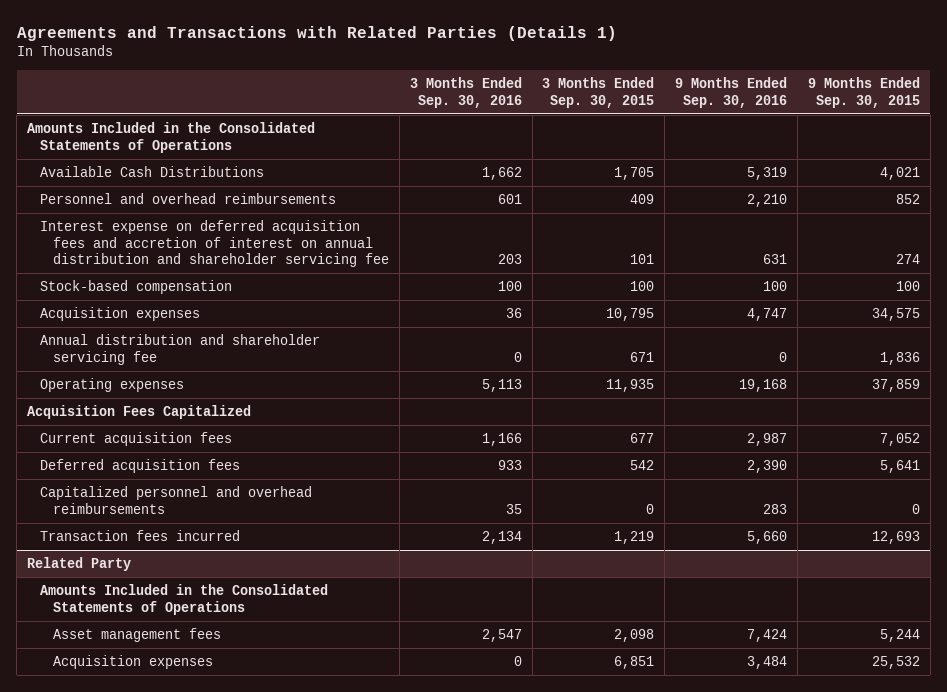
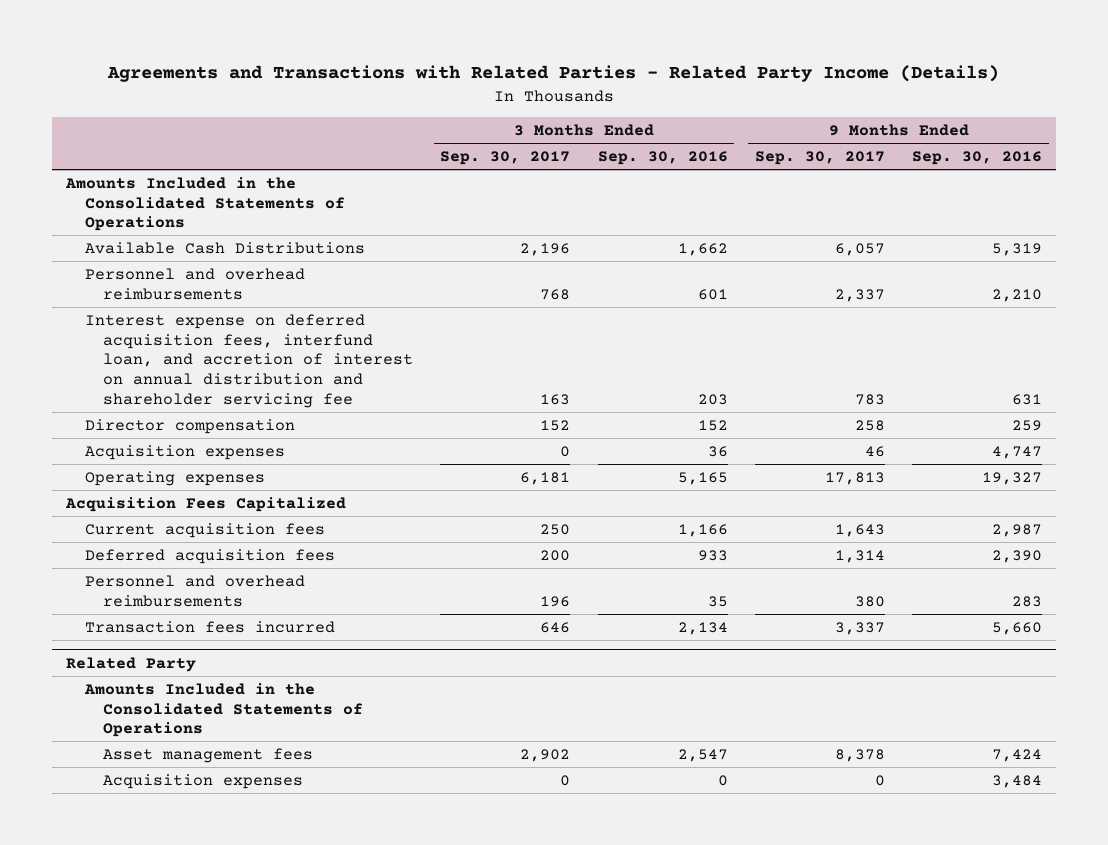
[16,25,617,41] Agreements and Transactions with Related Parties (Details 1) -> [107,65,1000,83] Agreements and Transactions with Related Parties - Related Party Income (Details)
[542,77,655,108] 3 Months Ended Sep. 30, 2015 -> none
[807,77,920,108] 9 Months Ended Sep. 30, 2015 -> none
none -> [440,151,571,166] Sep. 30, 2017
none -> [754,151,885,166] Sep. 30, 2017
[40,220,390,268] Interest expense on deferred acquisition fees and accretion of interest on annual distribution and shareholder servicing fee -> [84,313,414,408] Interest expense on deferred acquisition fees, interfund loan, and accretion of interest on annual distribution and shareholder servicing fee
[40,280,233,295] Stock-based compensation -> [84,418,295,434] Director compensation
[497,281,522,292] 100 -> [697,419,728,431] 152
[763,281,788,292] 100 -> [1012,419,1043,431] 259
[40,334,321,365] Annual distribution and shareholder servicing fee -> none
[481,379,522,393] 5,113 -> [677,471,728,485] 5,165
[739,379,788,393] 19,168 -> [982,471,1043,485] 19,327
[40,486,313,514] Capitalized personnel and overhead reimbursements -> [84,574,305,607] Personnel and overhead reimbursements

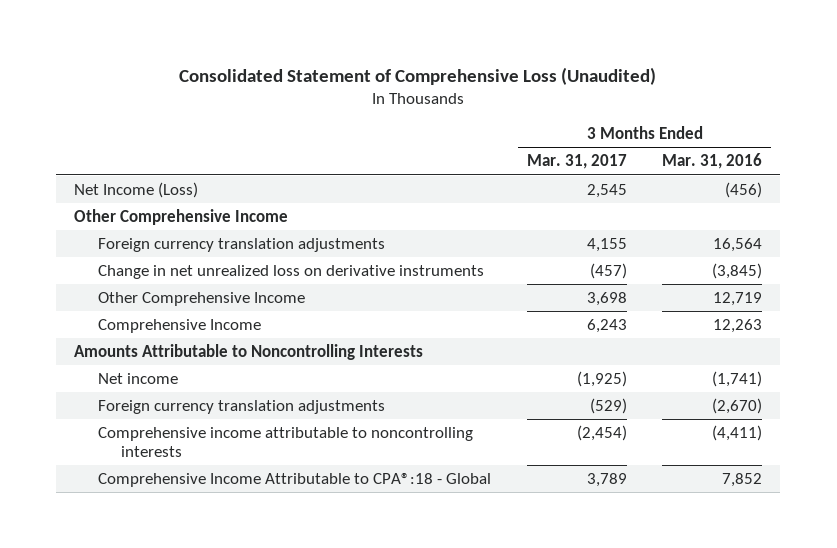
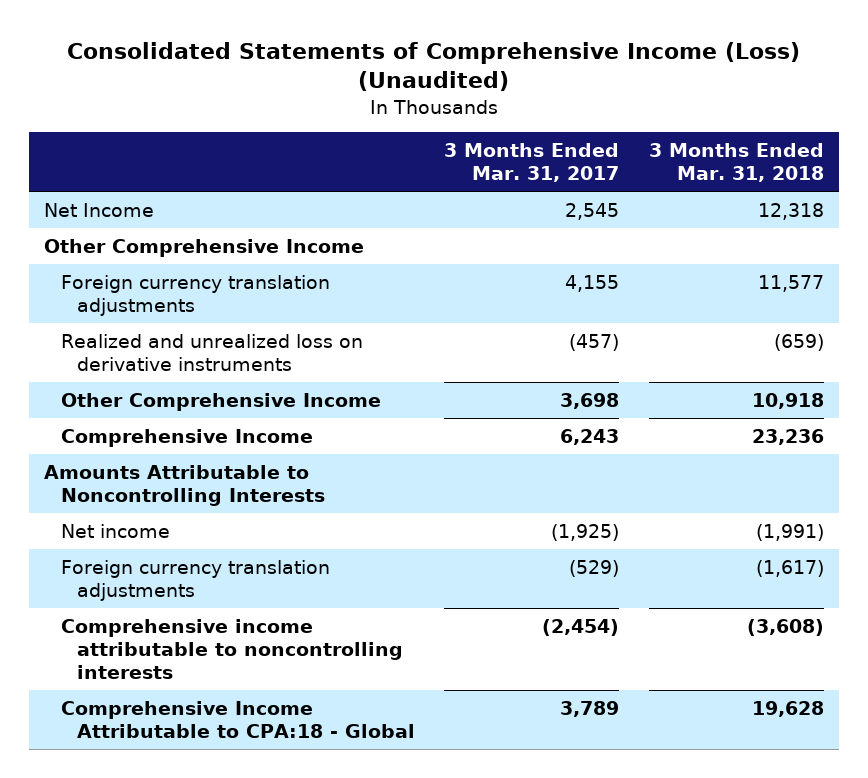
[179,66,657,85] Consolidated Statement of Comprehensive Loss (Unaudited) -> [66,41,800,92] Consolidated Statements of Comprehensive Income (Loss) (Unaudited)
[662,153,763,170] Mar. 31, 2016 -> none
none -> [648,143,824,183] 3 Months Ended Mar. 31, 2018
[74,181,199,198] Net Income (Loss) -> [44,202,155,217] Net Income
[97,264,484,279] Change in net unrealized loss on derivative instruments -> [60,333,363,371] Realized and unrealized loss on derivative instruments
[97,472,491,487] Comprehensive Income Attributable to CPA®:18 - Global -> [60,700,415,738] Comprehensive Income Attributable to CPA:18 - Global

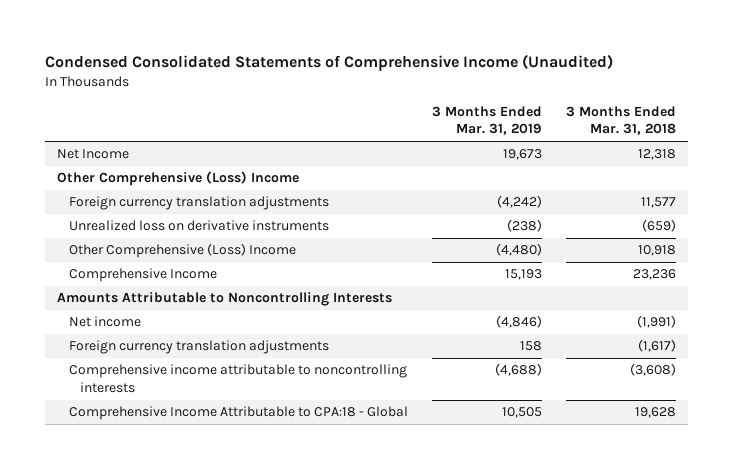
[66,41,800,92] Consolidated Statements of Comprehensive Income (Loss) (Unaudited) -> [45,53,614,71] Condensed Consolidated Statements of Comprehensive Income (Unaudited)
[444,143,620,183] 3 Months Ended Mar. 31, 2017 -> none
none -> [431,105,542,136] 3 Months Ended Mar. 31, 2019
[44,238,365,257] Other Comprehensive Income -> [57,171,300,187] Other Comprehensive (Loss) Income
[60,333,363,371] Realized and unrealized loss on derivative instruments -> [68,220,329,232] Unrealized loss on derivative instruments
[60,392,381,411] Other Comprehensive Income -> [68,243,296,259] Other Comprehensive (Loss) Income

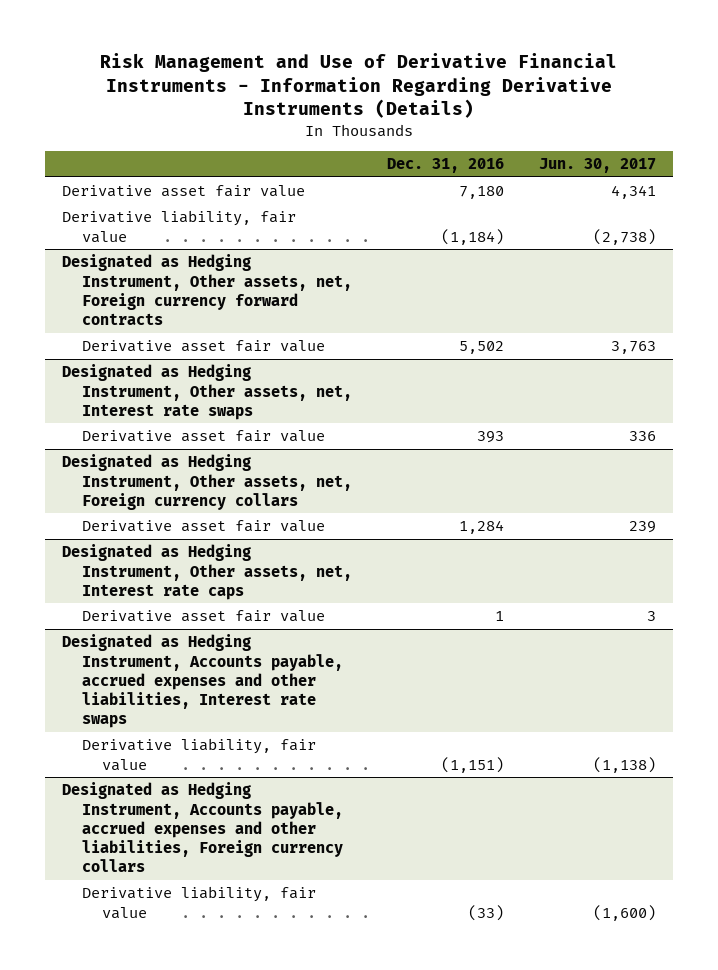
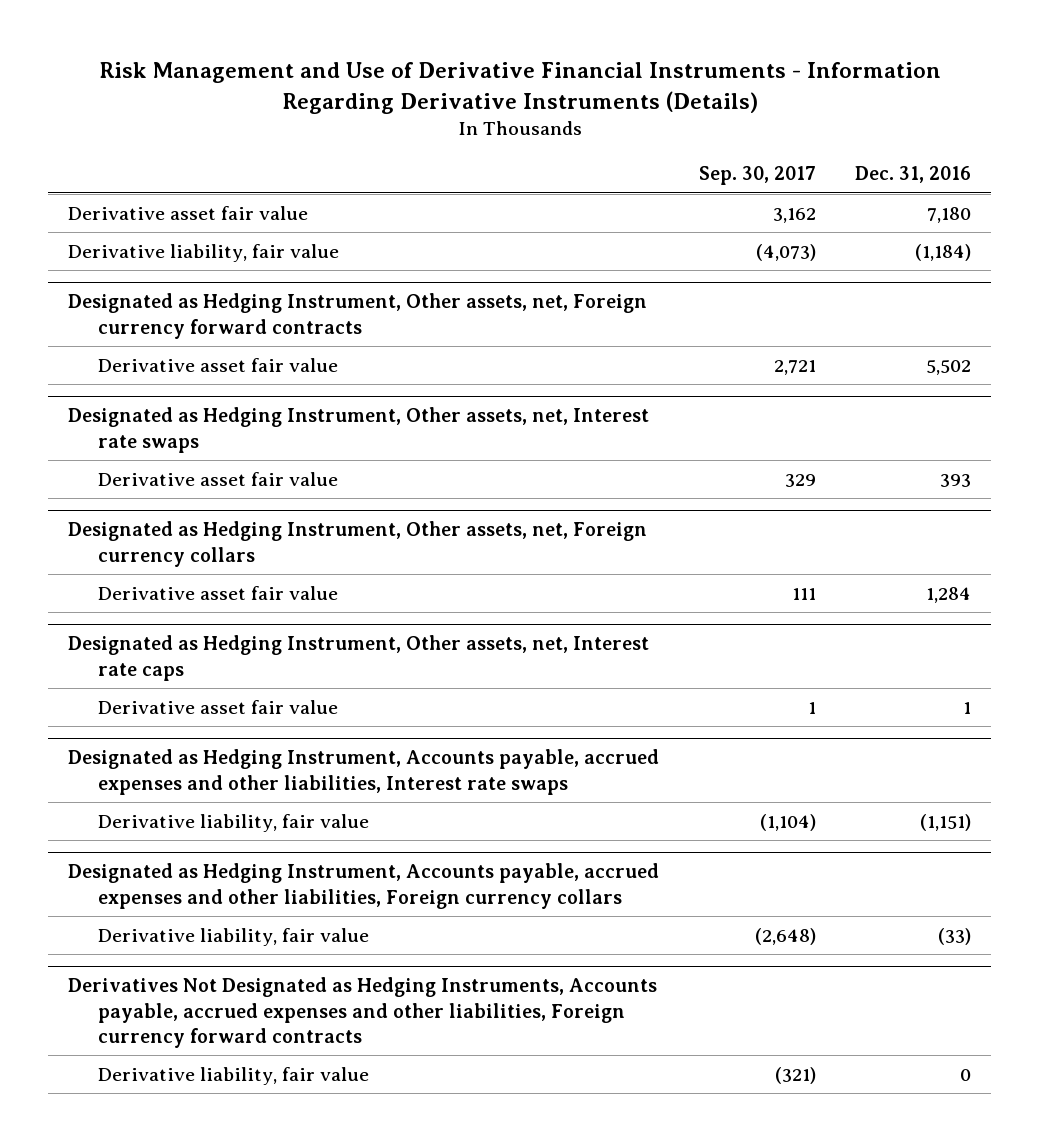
[538,157,656,173] Jun. 30, 2017 -> none
none -> [698,166,816,186] Sep. 30, 2017
none -> [67,977,657,1048] Derivatives Not Designated as Hedging Instruments, Accounts payable, accrued expenses and other liabilities, Foreign currency forward contracts
none -> [97,1066,369,1085] Derivative liability, fair value

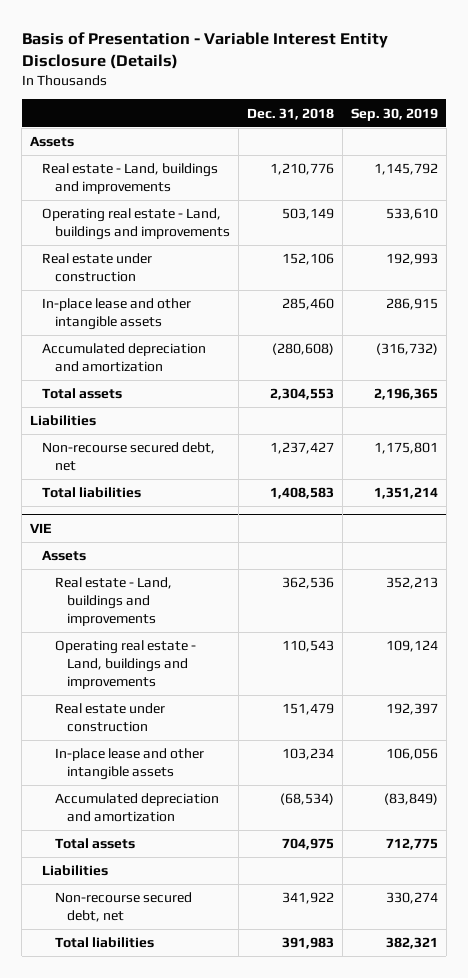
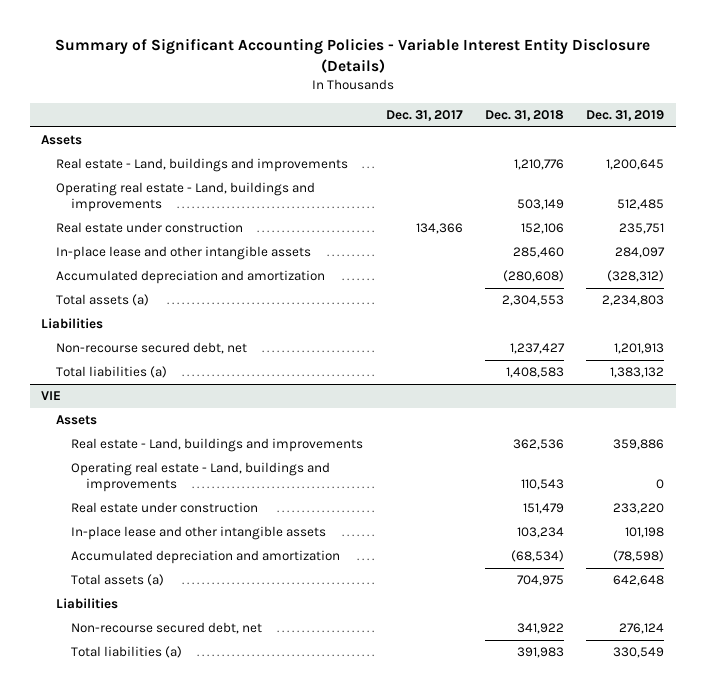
[21,31,388,69] Basis of Presentation - Variable Interest Entity Disclosure (Details) -> [54,38,650,74] Summary of Significant Accounting Policies - Variable Interest Entity Disclosure (Details)
[350,107,438,121] Sep. 30, 2019 -> none
none -> [385,110,463,122] Dec. 31, 2017
none -> [586,110,665,122] Dec. 31, 2019
[42,388,123,400] Total assets -> [55,294,149,307] Total assets (a)
[42,487,142,499] Total liabilities -> [55,366,167,379] Total liabilities (a)
[54,838,135,850] Total assets -> [71,574,165,587] Total assets (a)
[54,937,154,949] Total liabilities -> [71,646,183,659] Total liabilities (a)

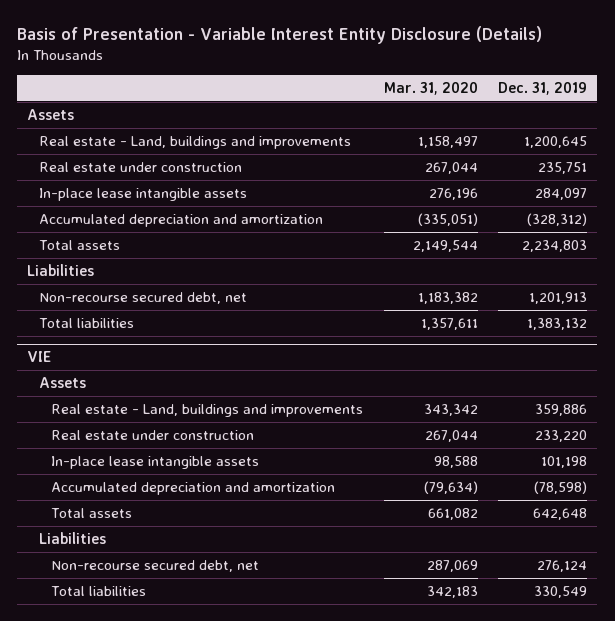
[54,38,650,74] Summary of Significant Accounting Policies - Variable Interest Entity Disclosure (Details) -> [17,26,543,45] Basis of Presentation - Variable Interest Entity Disclosure (Details)
[385,110,463,122] Dec. 31, 2017 -> none
[485,110,565,122] Dec. 31, 2018 -> none
none -> [383,81,478,95] Mar. 31, 2020
[55,182,315,213] Operating real estate - Land, buildings and improvements -> none
[55,246,311,261] In-place lease and other intangible assets -> [39,187,248,201] In-place lease intangible assets
[55,294,149,307] Total assets (a) -> [39,239,121,250] Total assets
[55,366,167,379] Total liabilities (a) -> [39,317,135,328] Total liabilities
[71,462,331,493] Operating real estate - Land, buildings and improvements -> none
[71,526,327,541] In-place lease and other intangible assets -> [51,455,260,469] In-place lease intangible assets
[71,574,165,587] Total assets (a) -> [51,507,133,518] Total assets
[71,646,183,659] Total liabilities (a) -> [51,585,147,596] Total liabilities

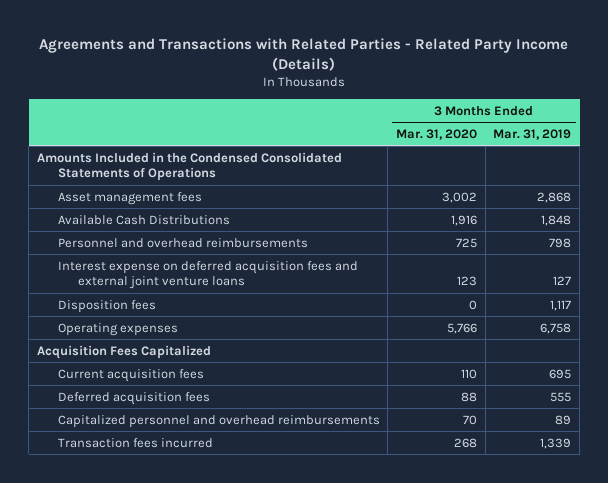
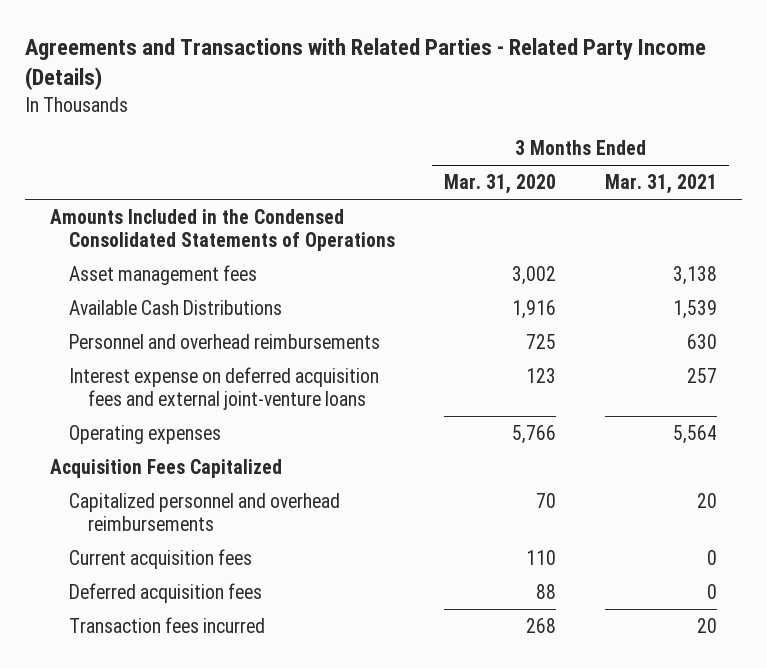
[493,128,572,140] Mar. 31, 2019 -> none
none -> [605,173,718,194] Mar. 31, 2021
[57,299,156,313] Disposition fees -> none
[57,260,358,290] Interest expense on deferred acquisition fees and external joint venture loans -> [68,366,379,411] Interest expense on deferred acquisition fees and external joint-venture loans
[57,414,380,428] Capitalized personnel and overhead reimbursements -> [68,492,340,532] Capitalized personnel and overhead reimbursements

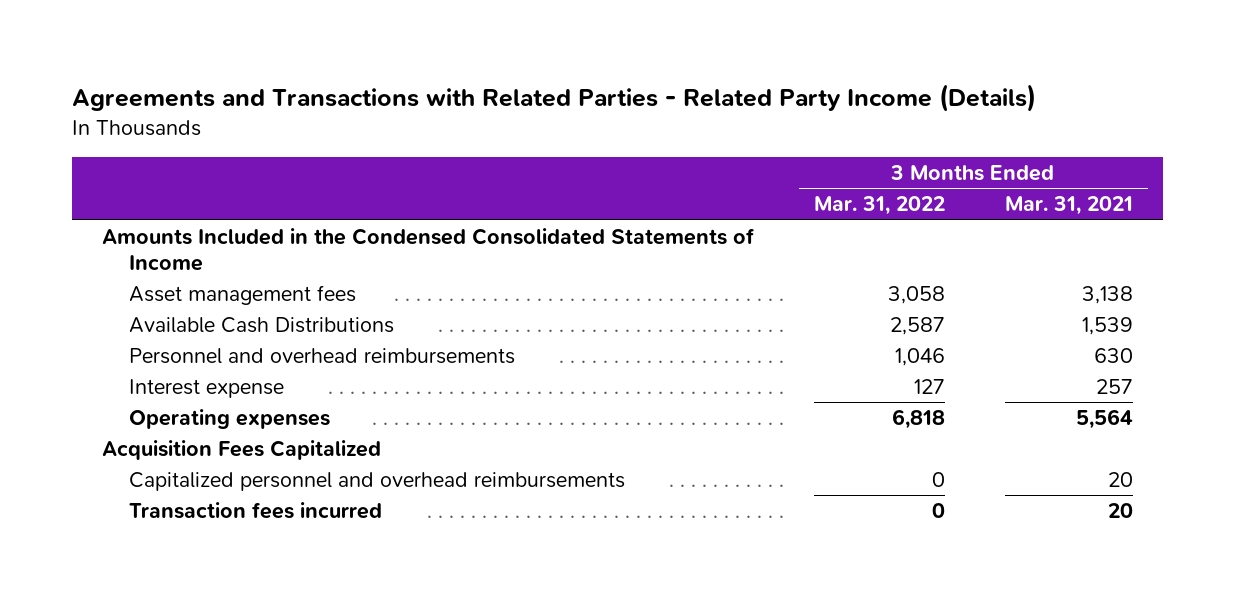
[443,173,556,194] Mar. 31, 2020 -> none
none -> [814,196,946,216] Mar. 31, 2022
[49,208,395,252] Amounts Included in the Condensed Consolidated Statements of Operations -> [102,228,756,271] Amounts Included in the Condensed Consolidated Statements of Income
[68,366,379,411] Interest expense on deferred acquisition fees and external joint-venture loans -> [128,379,284,399] Interest expense
[68,548,252,569] Current acquisition fees -> none
[68,582,262,603] Deferred acquisition fees -> none

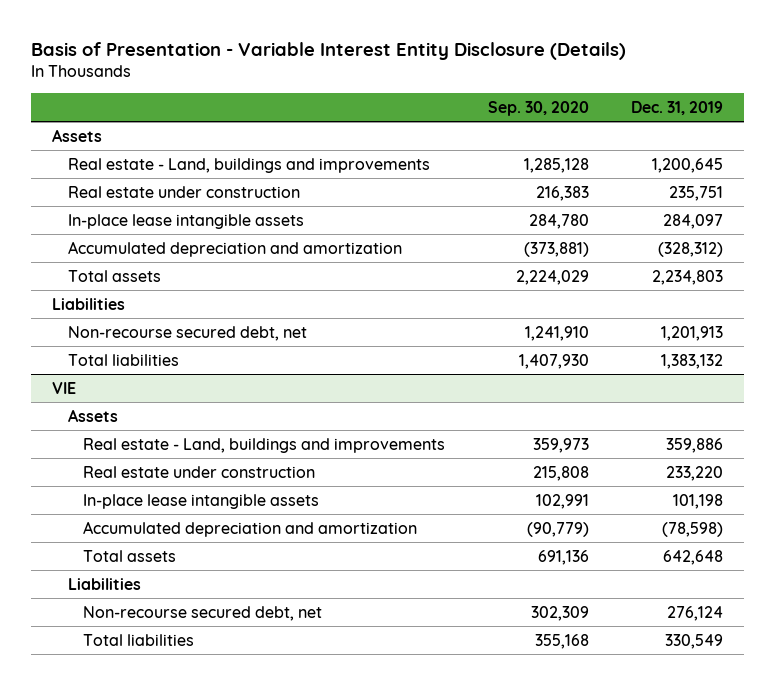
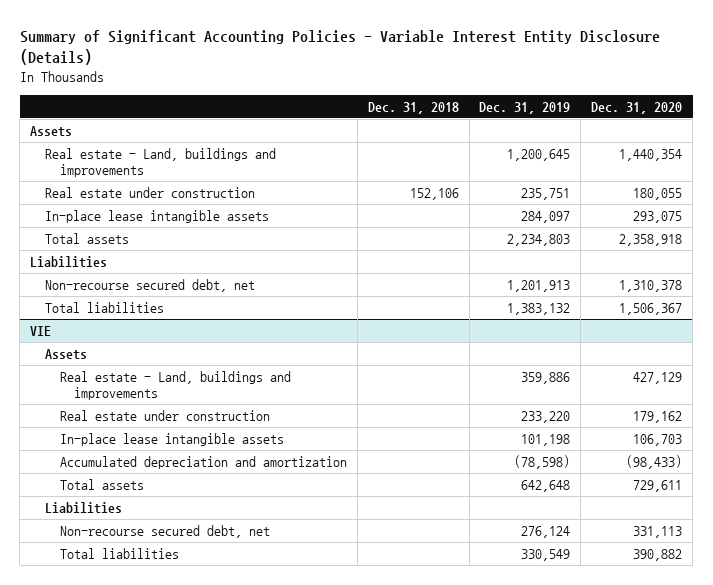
[30,41,626,60] Basis of Presentation - Variable Interest Entity Disclosure (Details) -> [19,30,660,66] Summary of Significant Accounting Policies - Variable Interest Entity Disclosure (Details)
[487,100,589,116] Sep. 30, 2020 -> none
none -> [367,101,459,114] Dec. 31, 2018
none -> [591,101,683,114] Dec. 31, 2020
[67,240,402,257] Accumulated depreciation and amortization -> none

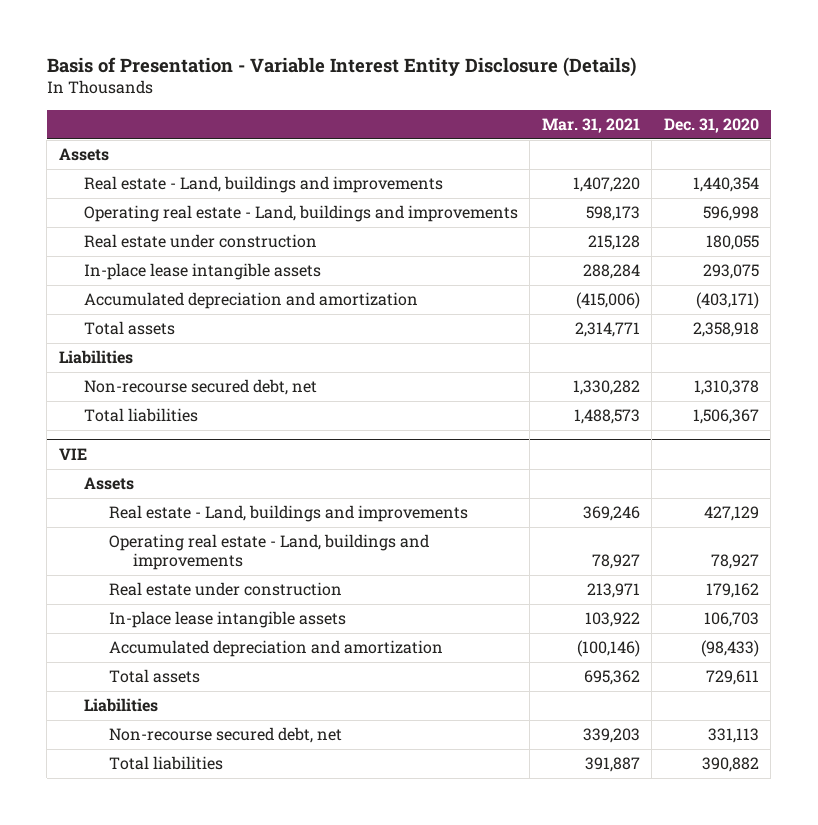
[19,30,660,66] Summary of Significant Accounting Policies - Variable Interest Entity Disclosure (Details) -> [46,56,636,77] Basis of Presentation - Variable Interest Entity Disclosure (Details)
[367,101,459,114] Dec. 31, 2018 -> none
[479,101,571,114] Dec. 31, 2019 -> none
none -> [541,117,640,133] Mar. 31, 2021
none -> [83,205,518,223] Operating real estate - Land, buildings and improvements
none -> [83,292,418,310] Accumulated depreciation and amortization
none -> [108,534,429,571] Operating real estate - Land, buildings and improvements

